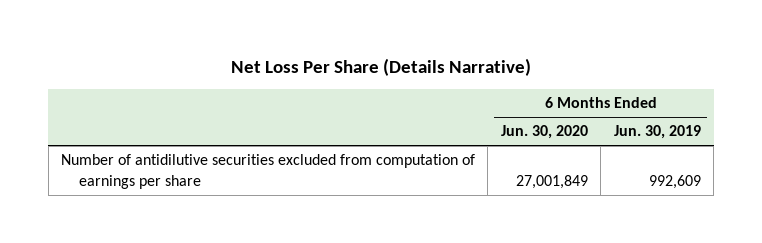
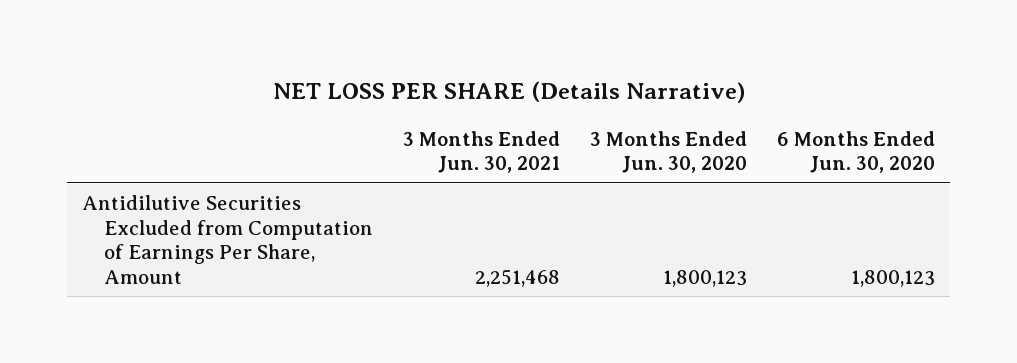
[230,57,531,76] Net Loss Per Share (Details Narrative) -> [272,80,745,103] NET LOSS PER SHARE (Details Narrative)
[613,125,701,140] Jun. 30, 2019 -> none
none -> [402,130,560,174] 3 Months Ended Jun. 30, 2021
none -> [590,130,748,174] 3 Months Ended Jun. 30, 2020
[60,154,475,189] Number of antidilutive securities excluded from computation of earnings per share -> [82,195,373,284] Antidilutive Securities Excluded from Computation of Earnings Per Share, Amount
[515,174,588,189] 27,001,849 -> [851,269,936,287] 1,800,123

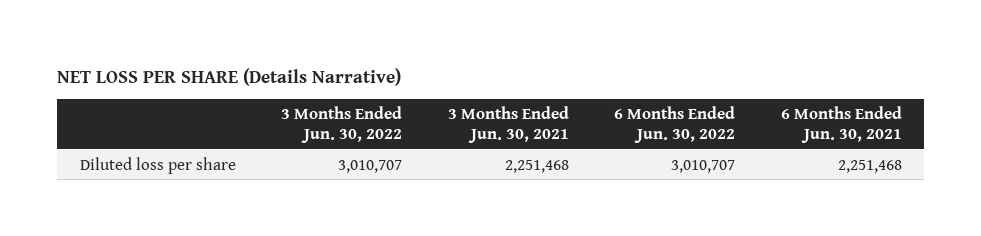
[590,130,748,174] 3 Months Ended Jun. 30, 2020 -> none
[777,130,936,174] 6 Months Ended Jun. 30, 2020 -> none
none -> [281,105,403,144] 3 Months Ended Jun. 30, 2022
none -> [614,105,736,144] 6 Months Ended Jun. 30, 2022
none -> [780,105,902,144] 6 Months Ended Jun. 30, 2021
[82,195,373,284] Antidilutive Securities Excluded from Computation of Earnings Per Share, Amount -> [79,156,236,174] Diluted loss per share

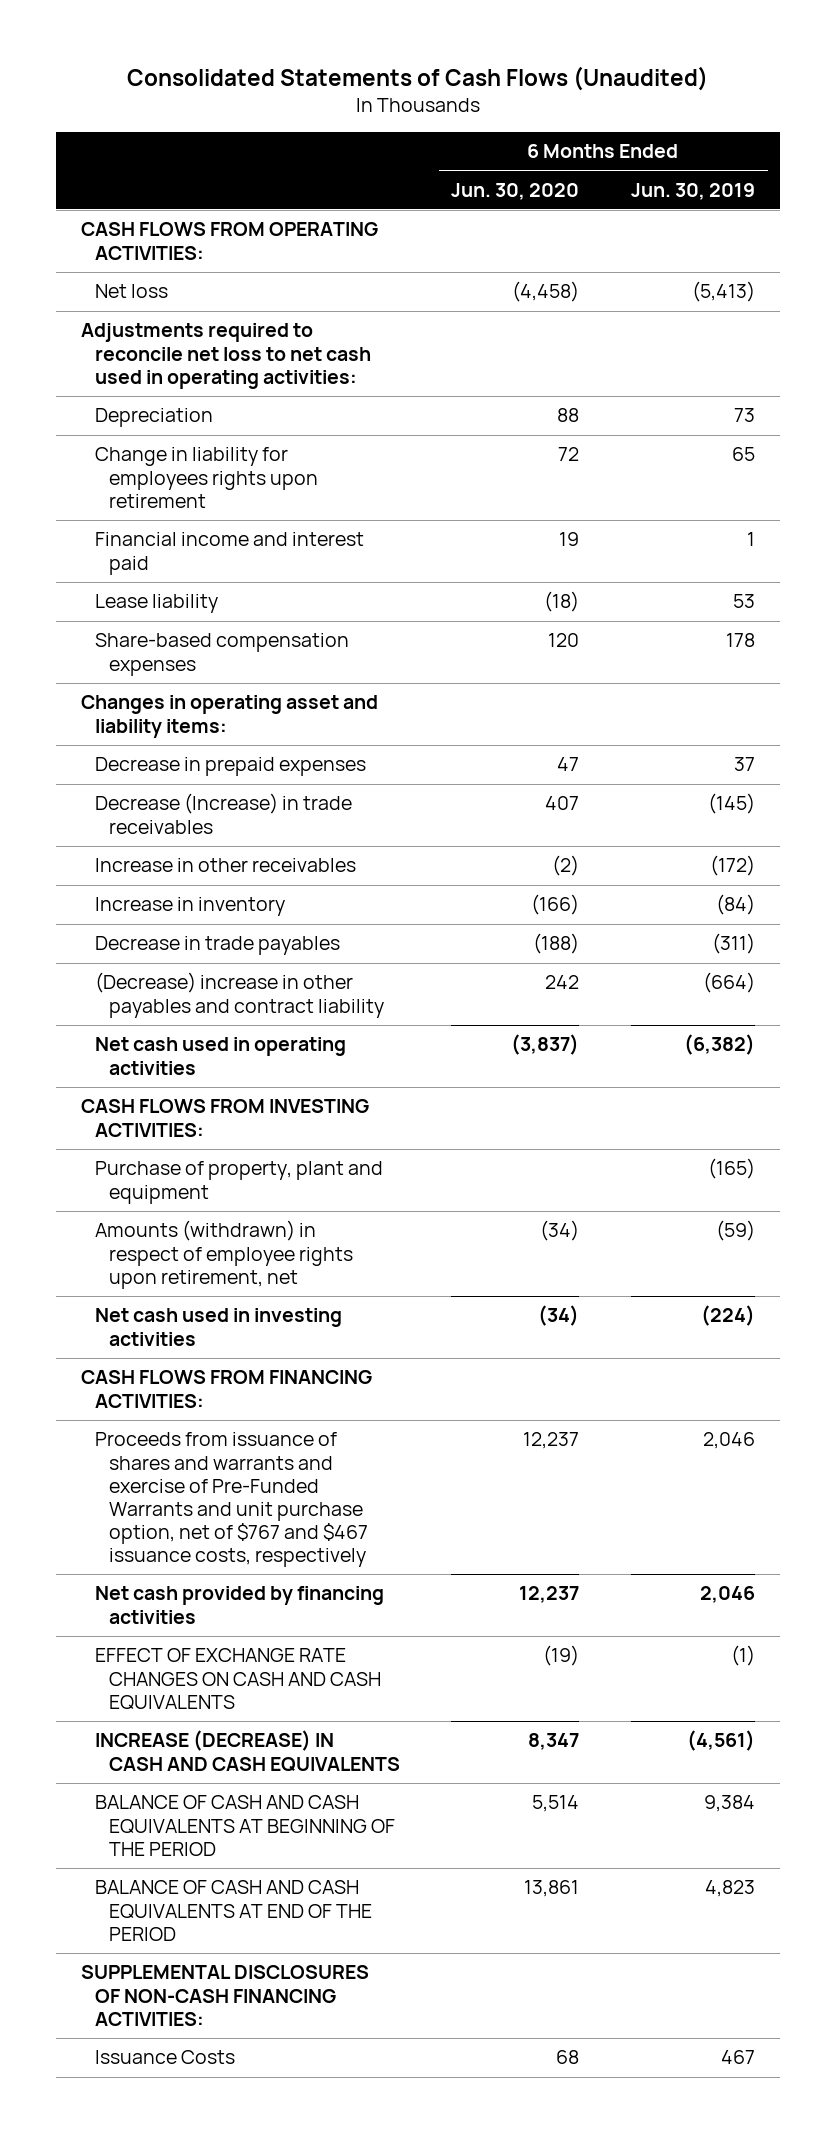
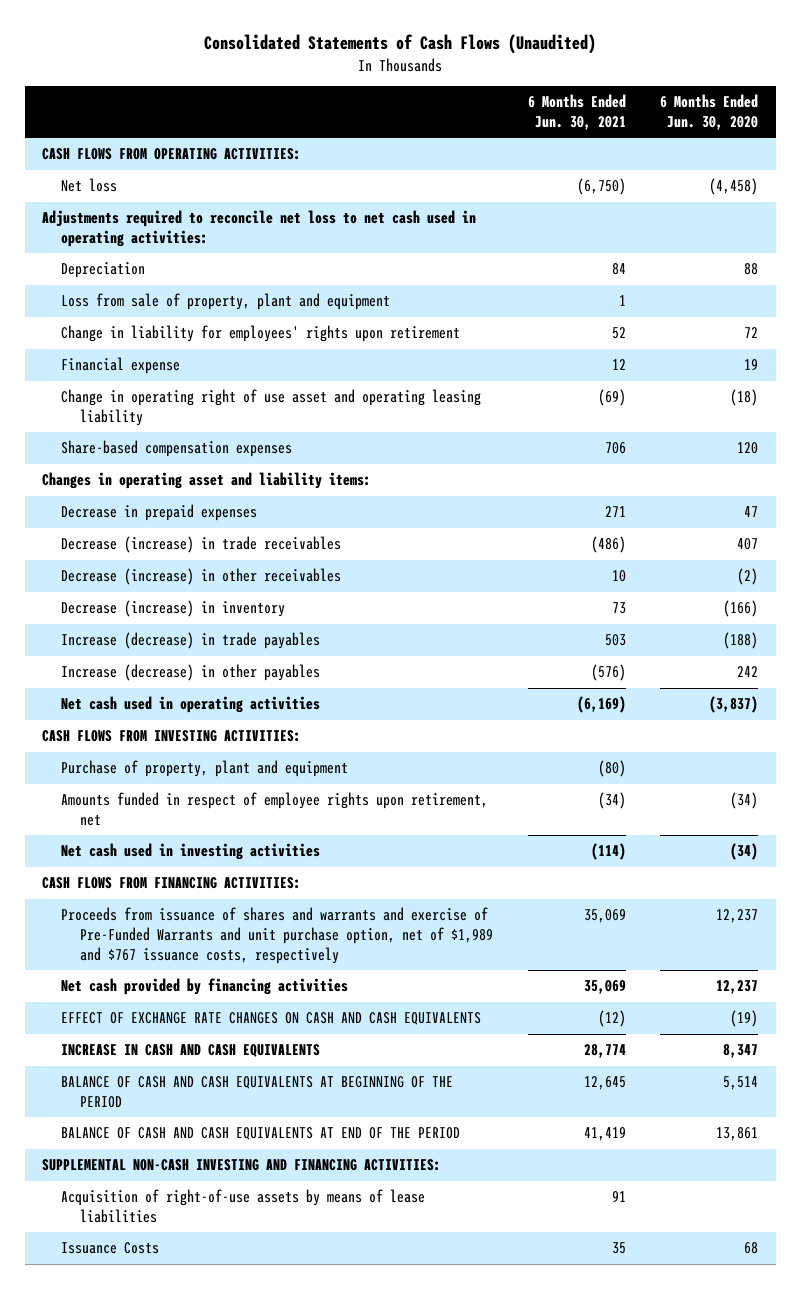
[630,182,755,200] Jun. 30, 2019 -> none
none -> [527,94,626,131] 6 Months Ended Jun. 30, 2021
[95,594,219,614] Lease liability -> none
none -> [61,293,391,311] Loss from sale of property, plant and equipment
[95,447,319,508] Change in liability for employees rights upon retirement -> [61,325,461,343] Change in liability for employees' rights upon retirement
[95,532,365,575] Financial income and interest paid -> [61,357,181,375] Financial expense
none -> [61,389,482,426] Change in operating right of use asset and operating leasing liability
[95,793,353,834] Decrease (Increase) in trade receivables -> [61,536,342,554] Decrease (increase) in trade receivables
[95,858,357,873] Increase in other receivables -> [61,568,342,586] Decrease (increase) in other receivables
[95,897,286,917] Increase in inventory -> [61,600,286,618] Decrease (increase) in inventory
[95,936,341,956] Decrease in trade payables -> [61,632,321,650] Increase (decrease) in trade payables
[95,972,385,1018] (Decrease) increase in other payables and contract liability -> [61,664,321,682] Increase (decrease) in other payables
[95,1220,354,1289] Amounts (withdrawn) in respect of employee rights upon retirement, net -> [61,792,489,826] Amounts funded in respect of employee rights upon retirement, net
[95,1432,369,1568] Proceeds from issuance of shares and warrants and exercise of Pre-Funded Warrants and unit purchase option, net of $767 and $467 issuance costs, respectively -> [61,907,494,964] Proceeds from issuance of shares and warrants and exercise of Pre-Funded Warrants and unit purchase option, net of $1,989 and $767 issuance costs, respectively
[95,1730,401,1772] INCREASE (DECREASE) IN CASH AND CASH EQUIVALENTS -> [61,1044,321,1058] INCREASE IN CASH AND CASH EQUIVALENTS
[81,1965,370,2026] SUPPLEMENTAL DISCLOSURES OF NON-CASH FINANCING ACTIVITIES: -> [42,1159,442,1172] SUPPLEMENTAL NON-CASH INVESTING AND FINANCING ACTIVITIES:
none -> [61,1189,426,1223] Acquisition of right-of-use assets by means of lease liabilities

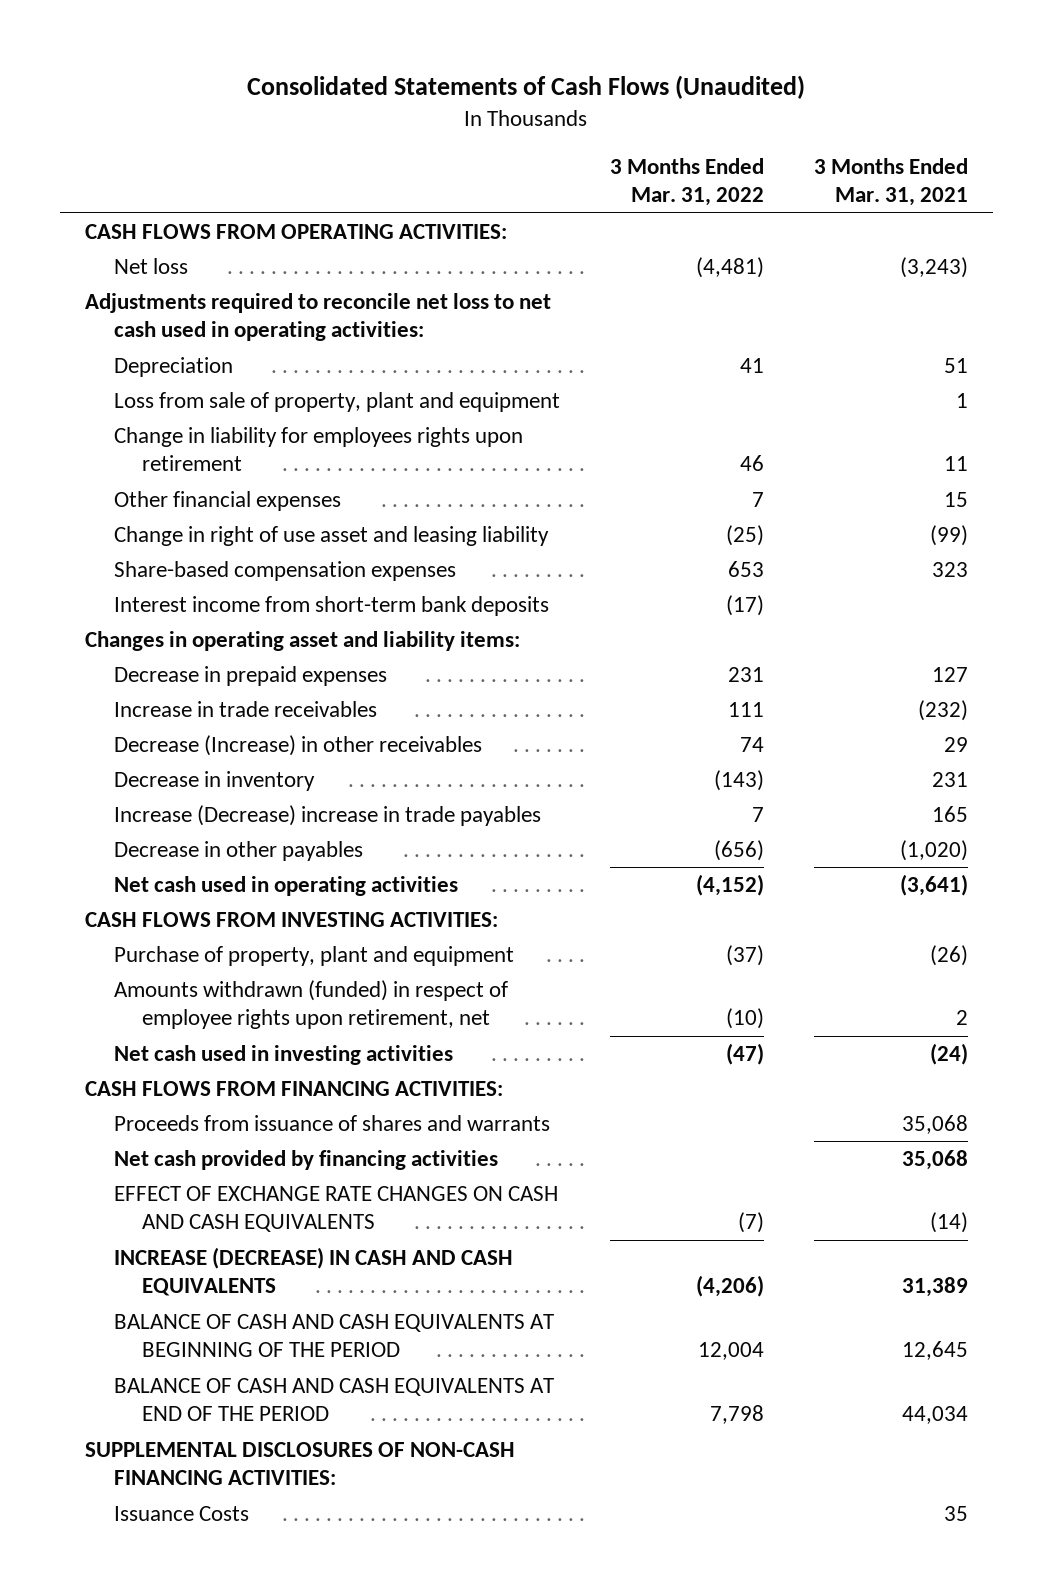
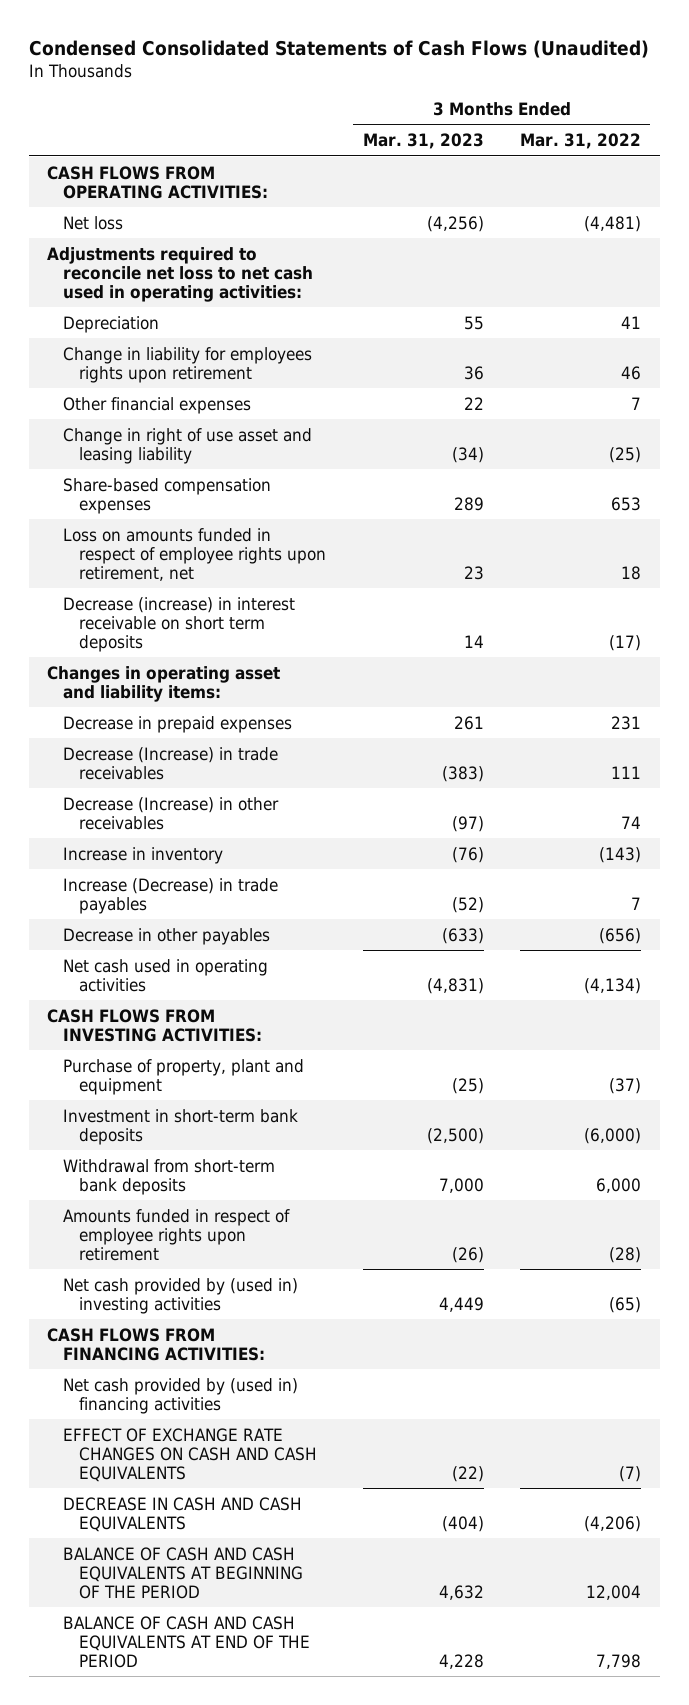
[247,75,806,100] Consolidated Statements of Cash Flows (Unaudited) -> [28,39,649,58] Condensed Consolidated Statements of Cash Flows (Unaudited)
[813,158,968,207] 3 Months Ended Mar. 31, 2021 -> none
none -> [362,133,484,150] Mar. 31, 2023
[113,392,560,413] Loss from sale of property, plant and equipment -> none
none -> [63,527,326,581] Loss on amounts funded in respect of employee rights upon retirement, net
[113,596,549,617] Interest income from short-term bank deposits -> [63,596,296,652] Decrease (increase) in interest receivable on short term deposits
[113,701,377,718] Increase in trade receivables -> [63,746,279,780] Decrease (Increase) in trade receivables
[113,771,315,792] Decrease in inventory -> [63,846,224,864] Increase in inventory
[113,805,541,827] Increase (Decrease) increase in trade payables -> [63,877,279,914] Increase (Decrease) in trade payables
[695,874,764,897] (4,152) -> [584,977,642,994] (4,134)
none -> [63,1108,299,1145] Investment in short-term bank deposits
none -> [63,1158,276,1195] Withdrawal from short-term bank deposits
[113,980,508,1030] Amounts withdrawn (funded) in respect of employee rights upon retirement, net -> [63,1208,291,1261] Amounts funded in respect of employee rights upon retirement
[725,1008,764,1030] (10) -> [609,1246,642,1263] (28)
[113,1045,453,1066] Net cash used in investing activities -> [63,1277,299,1314] Net cash provided by (used in) investing activities
[725,1043,764,1066] (47) -> [609,1296,642,1313] (65)
[113,1115,550,1132] Proceeds from issuance of shares and warrants -> none
[113,1150,498,1171] Net cash provided by financing activities -> [63,1377,299,1414] Net cash provided by (used in) financing activities
[113,1247,513,1297] INCREASE (DECREASE) IN CASH AND CASH EQUIVALENTS -> [63,1496,303,1532] DECREASE IN CASH AND CASH EQUIVALENTS
[85,1442,516,1486] SUPPLEMENTAL DISCLOSURES OF NON-CASH FINANCING ACTIVITIES: -> none
[113,1506,249,1522] Issuance Costs -> none

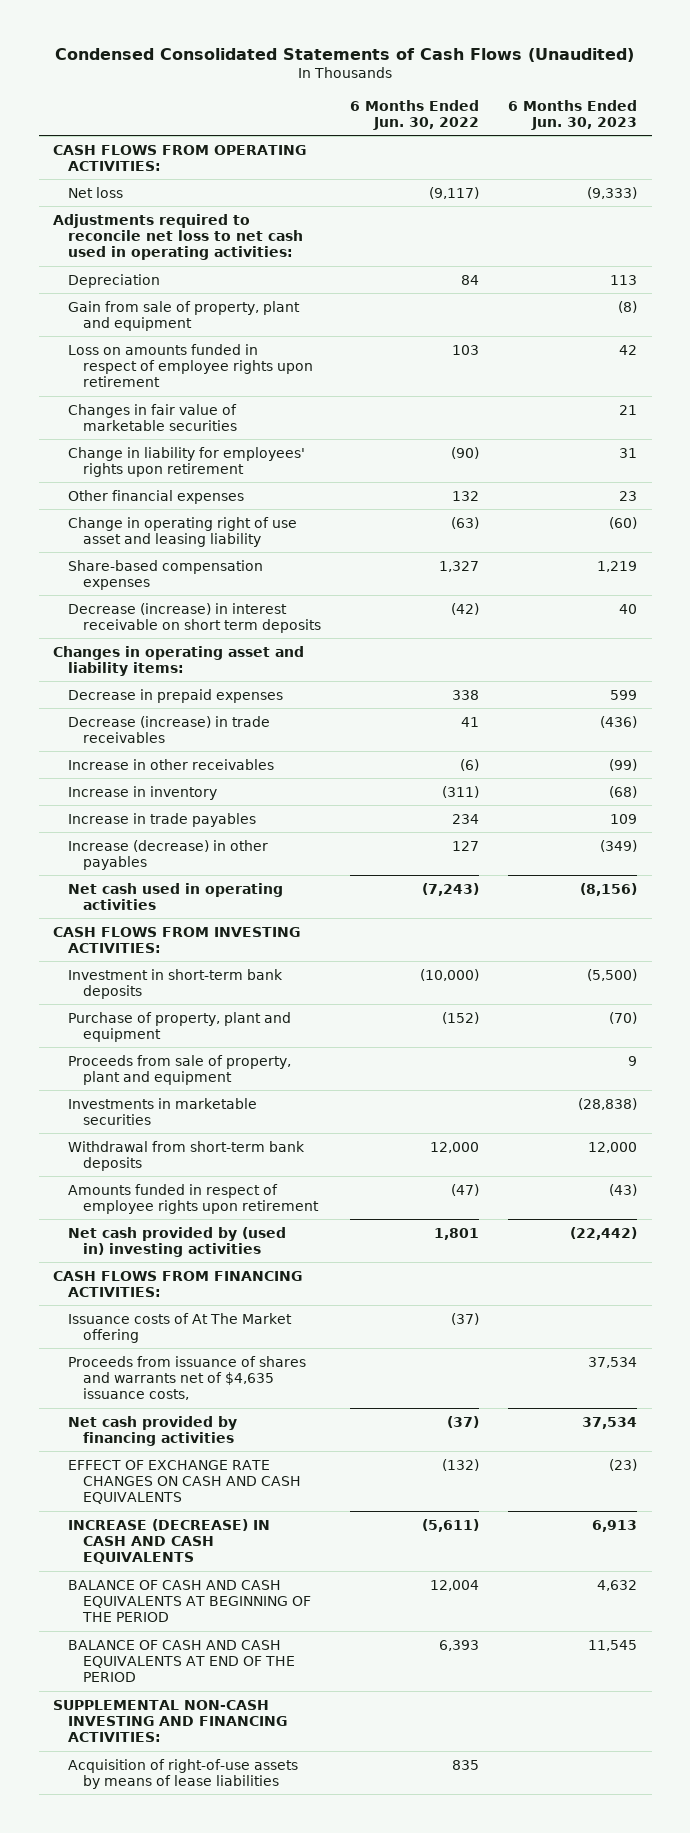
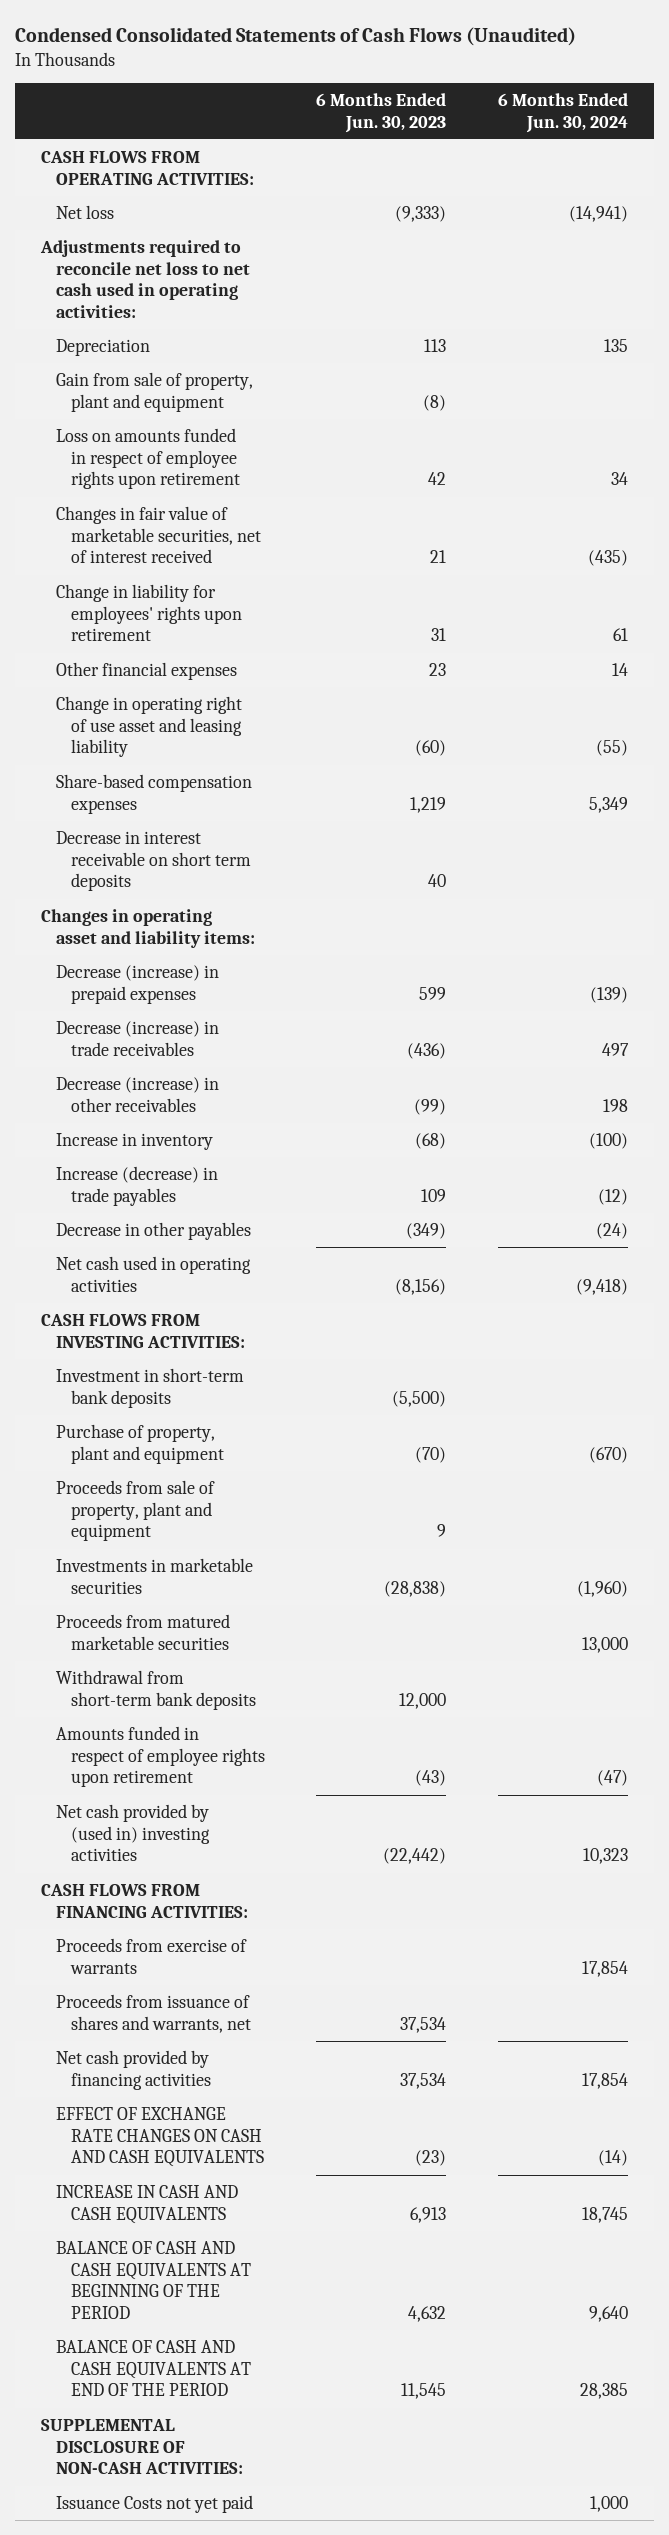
[350,99,480,130] 6 Months Ended Jun. 30, 2022 -> none
none -> [498,92,629,133] 6 Months Ended Jun. 30, 2024
[68,403,238,431] Changes in fair value of marketable securities -> [55,505,261,564] Changes in fair value of marketable securities, net of interest received
[68,602,321,633] Decrease (increase) in interest receivable on short term deposits -> [55,830,251,892] Decrease in interest receivable on short term deposits
[68,688,284,703] Decrease in prepaid expenses -> [55,964,219,1004] Decrease (increase) in prepaid expenses
[68,758,275,770] Increase in other receivables -> [55,1076,219,1112] Decrease (increase) in other receivables
[68,812,257,827] Increase in trade payables -> [55,1165,218,1206] Increase (decrease) in trade payables
[68,839,269,870] Increase (decrease) in other payables -> [55,1221,251,1240] Decrease in other payables
none -> [55,1613,230,1650] Proceeds from matured marketable securities
[68,1312,293,1343] Issuance costs of At The Market offering -> none
none -> [55,1937,247,1974] Proceeds from exercise of warrants
[68,1355,307,1401] Proceeds from issuance of shares and warrants net of $4,635 issuance costs, -> [55,1993,251,2033] Proceeds from issuance of shares and warrants, net
[68,1518,271,1565] INCREASE (DECREASE) IN CASH AND CASH EQUIVALENTS -> [55,2184,238,2224] INCREASE IN CASH AND CASH EQUIVALENTS
[68,1758,299,1789] Acquisition of right-of-use assets by means of lease liabilities -> none
[53,1699,288,1743] SUPPLEMENTAL NON-CASH INVESTING AND FINANCING ACTIVITIES: -> [41,2418,243,2475] SUPPLEMENTAL DISCLOSURE OF NON-CASH ACTIVITIES:
none -> [55,2494,253,2513] Issuance Costs not yet paid

